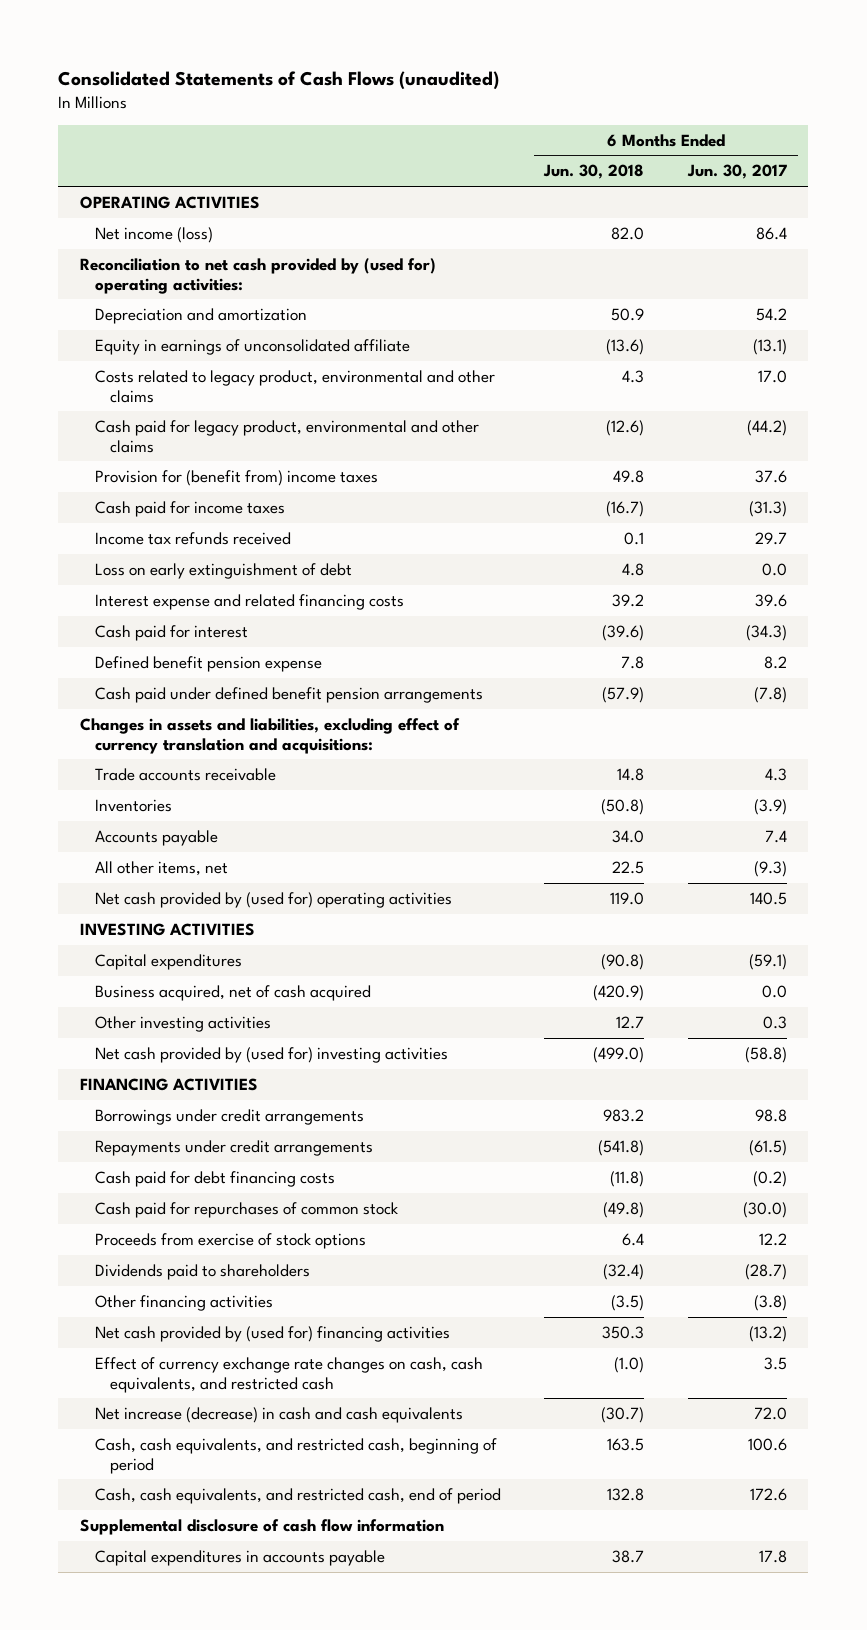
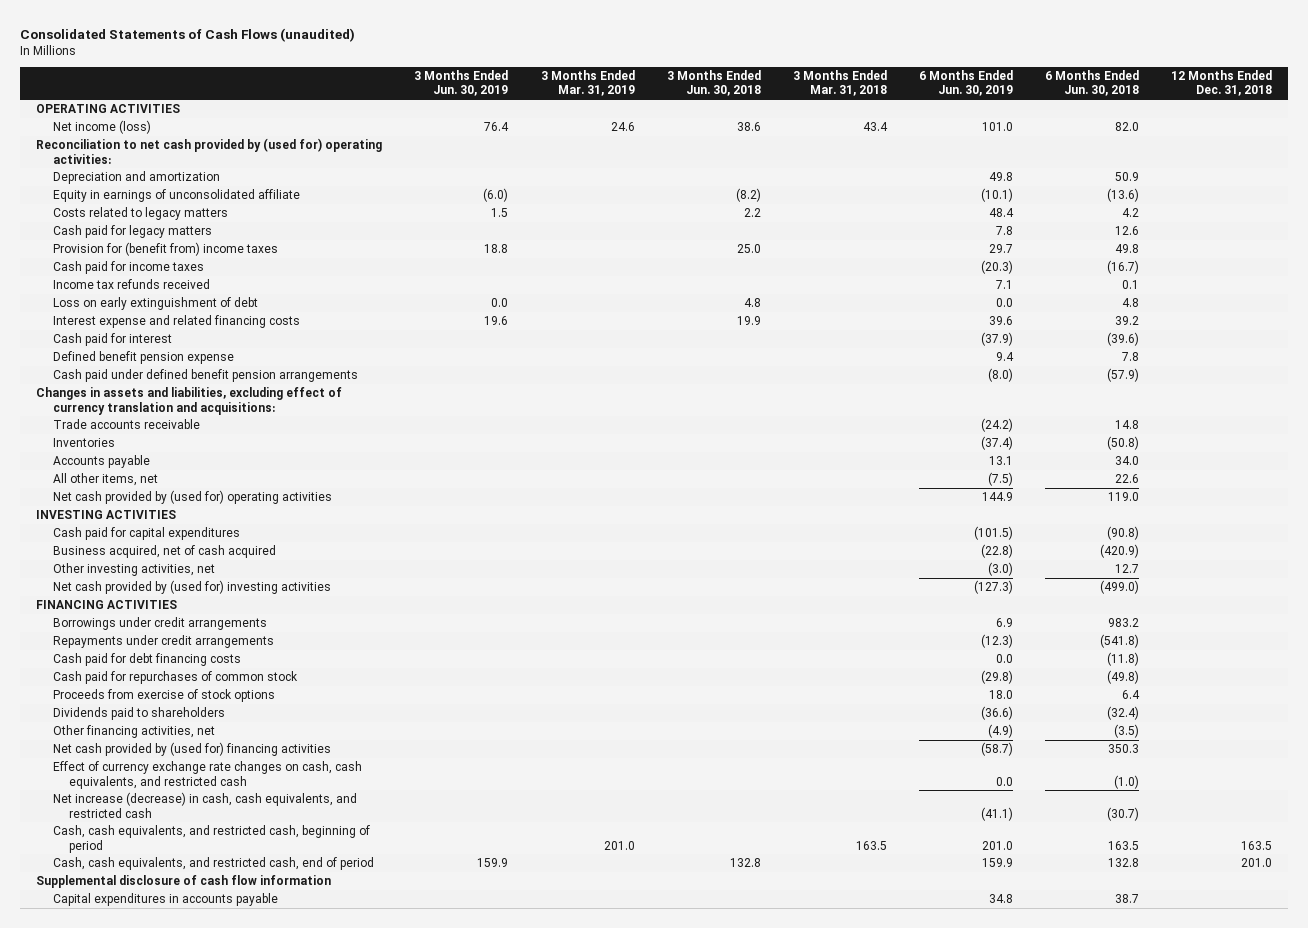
[686,164,787,180] Jun. 30, 2017 -> none
none -> [414,70,509,97] 3 Months Ended Jun. 30, 2019
none -> [540,70,635,97] 3 Months Ended Mar. 31, 2019
none -> [666,70,761,97] 3 Months Ended Jun. 30, 2018
none -> [792,70,887,97] 3 Months Ended Mar. 31, 2018
none -> [918,70,1013,97] 6 Months Ended Jun. 30, 2019
none -> [1171,70,1273,97] 12 Months Ended Dec. 31, 2018
[95,369,496,403] Costs related to legacy product, environmental and other claims -> none
[95,419,480,453] Cash paid for legacy product, environmental and other claims -> none
none -> [52,207,228,221] Costs related to legacy matters
none -> [52,225,212,239] Cash paid for legacy matters
[612,860,645,874] 22.5 -> [1115,474,1140,484] 22.6
[95,953,243,970] Capital expenditures -> [52,527,240,541] Cash paid for capital expenditures
[95,1015,272,1032] Other investing activities -> [52,563,215,577] Other investing activities, net
[95,1294,274,1311] Other financing activities -> [52,725,215,739] Other financing activities, net
[95,1406,464,1423] Net increase (decrease) in cash and cash equivalents -> [52,792,357,818] Net increase (decrease) in cash, cash equivalents, and restricted cash

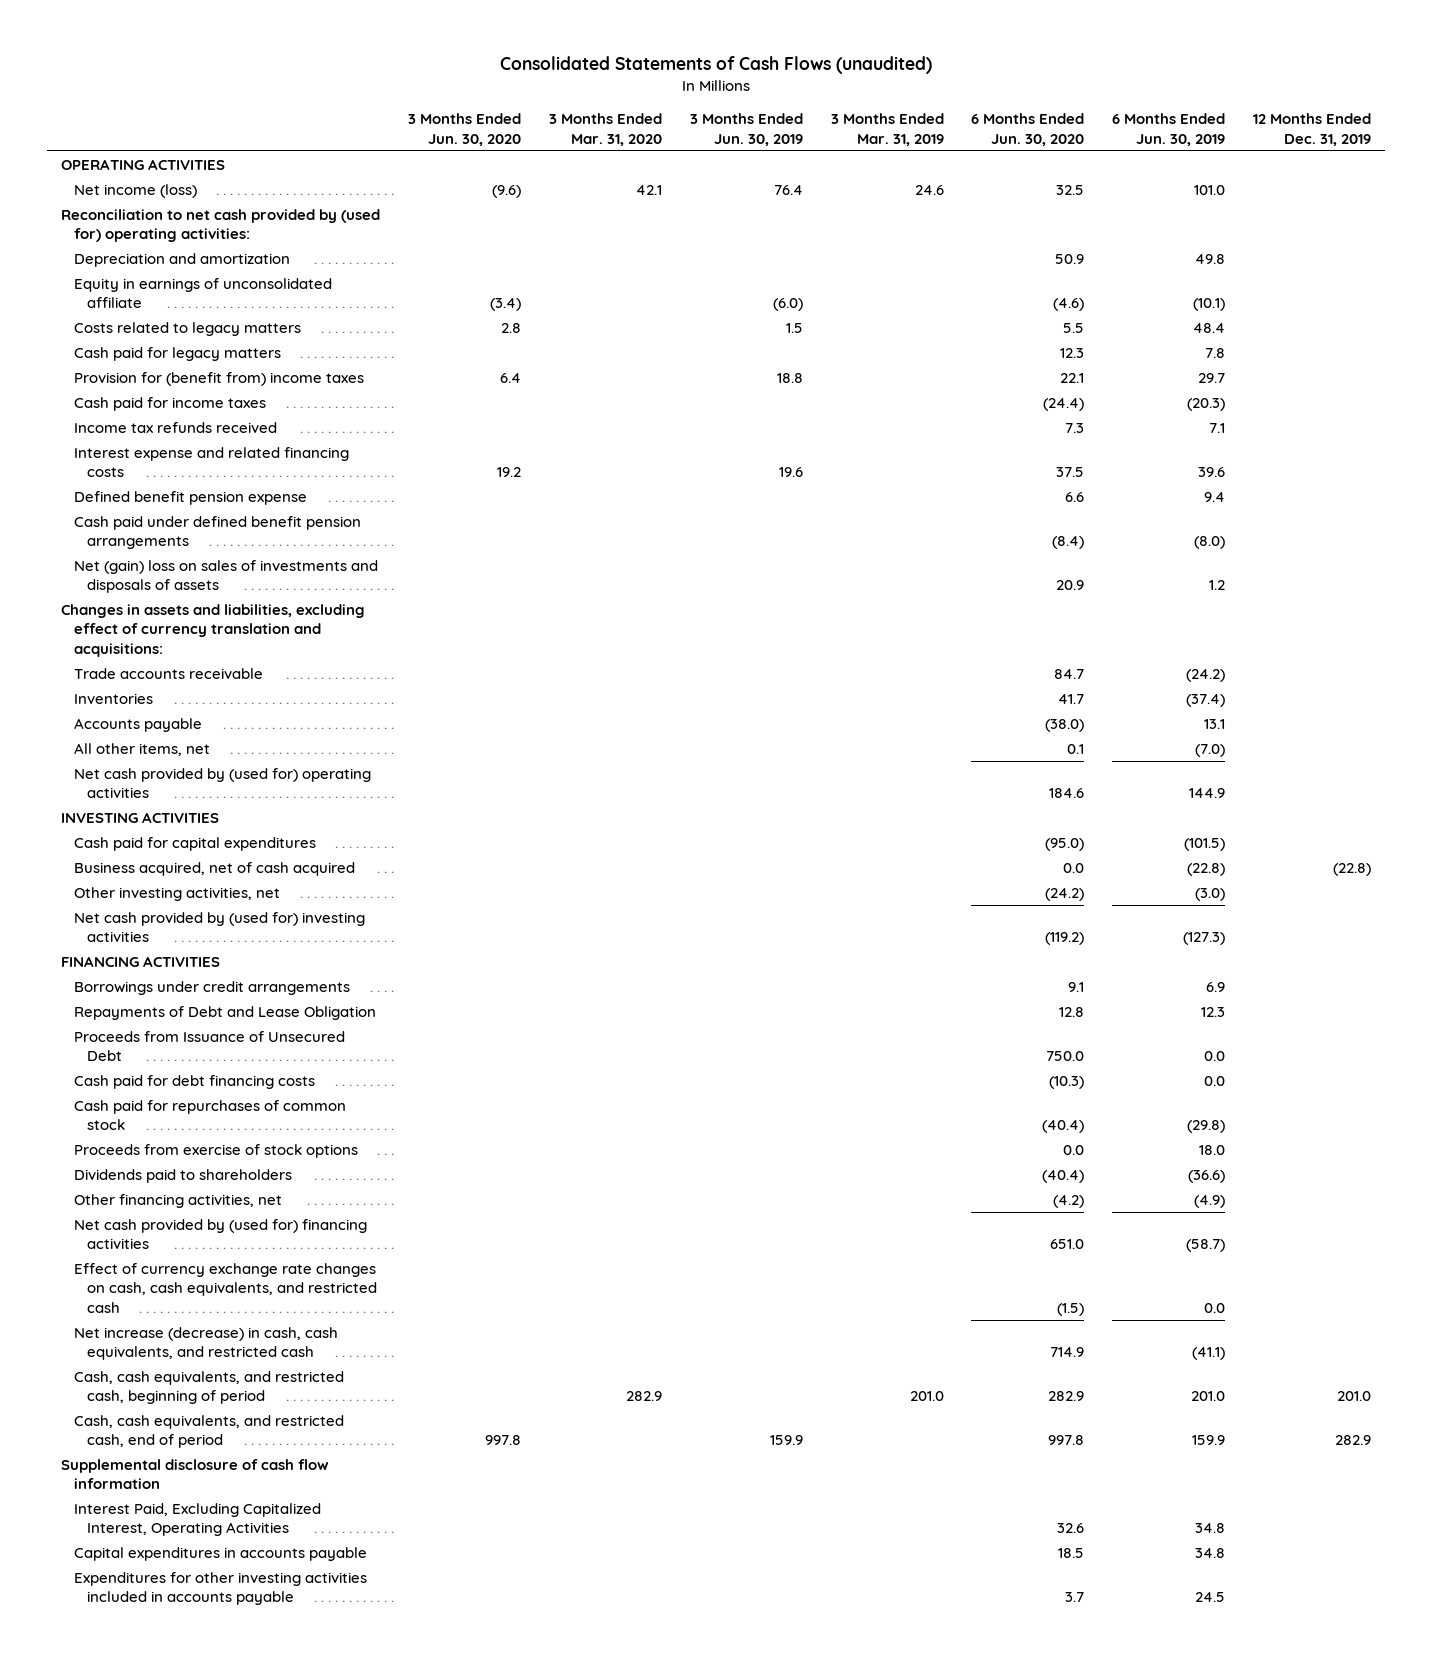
[666,70,761,97] 3 Months Ended Jun. 30, 2018 -> none
[792,70,887,97] 3 Months Ended Mar. 31, 2018 -> none
[1045,70,1140,97] 6 Months Ended Jun. 30, 2018 -> none
[1171,70,1273,97] 12 Months Ended Dec. 31, 2018 -> none
none -> [407,112,521,146] 3 Months Ended Jun. 30, 2020
none -> [548,112,662,146] 3 Months Ended Mar. 31, 2020
none -> [971,112,1085,146] 6 Months Ended Jun. 30, 2020
none -> [1253,112,1372,146] 12 Months Ended Dec. 31, 2019
[52,297,258,311] Loss on early extinguishment of debt -> none
[52,333,172,347] Cash paid for interest -> none
none -> [74,559,379,594] Net (gain) loss on sales of investments and disposals of assets
[987,472,1013,487] (7.5) -> [1195,743,1226,757] (7.0)
[52,635,274,649] Repayments under credit arrangements -> none
none -> [74,1005,377,1020] Repayments of Debt and Lease Obligation
none -> [74,1030,346,1062] Proceeds from Issuance of Unsecured Debt
none -> [74,1502,322,1537] Interest Paid, Excluding Capitalized Interest, Operating Activities
none -> [74,1571,368,1606] Expenditures for other investing activities included in accounts payable

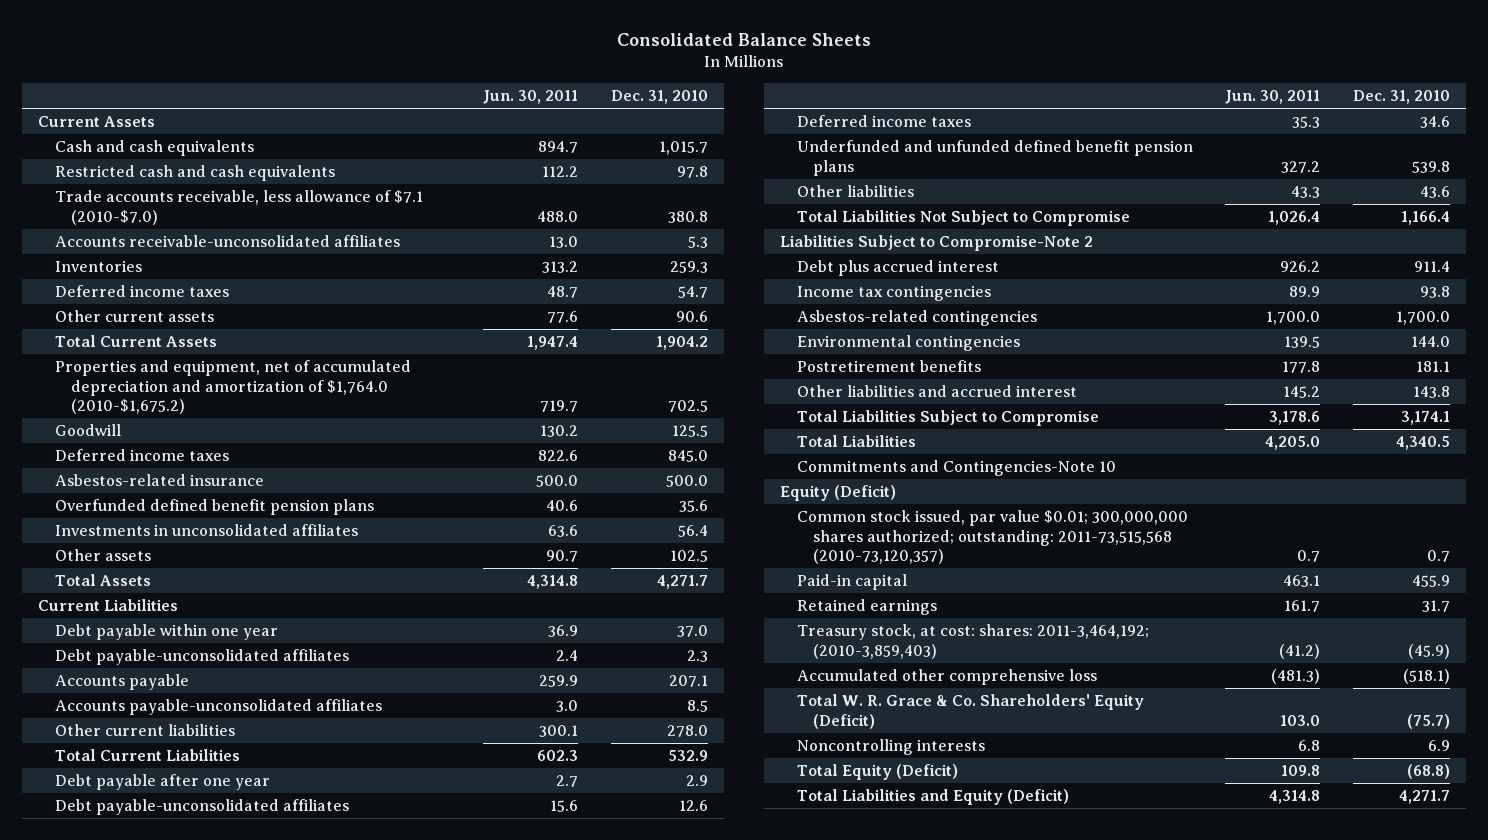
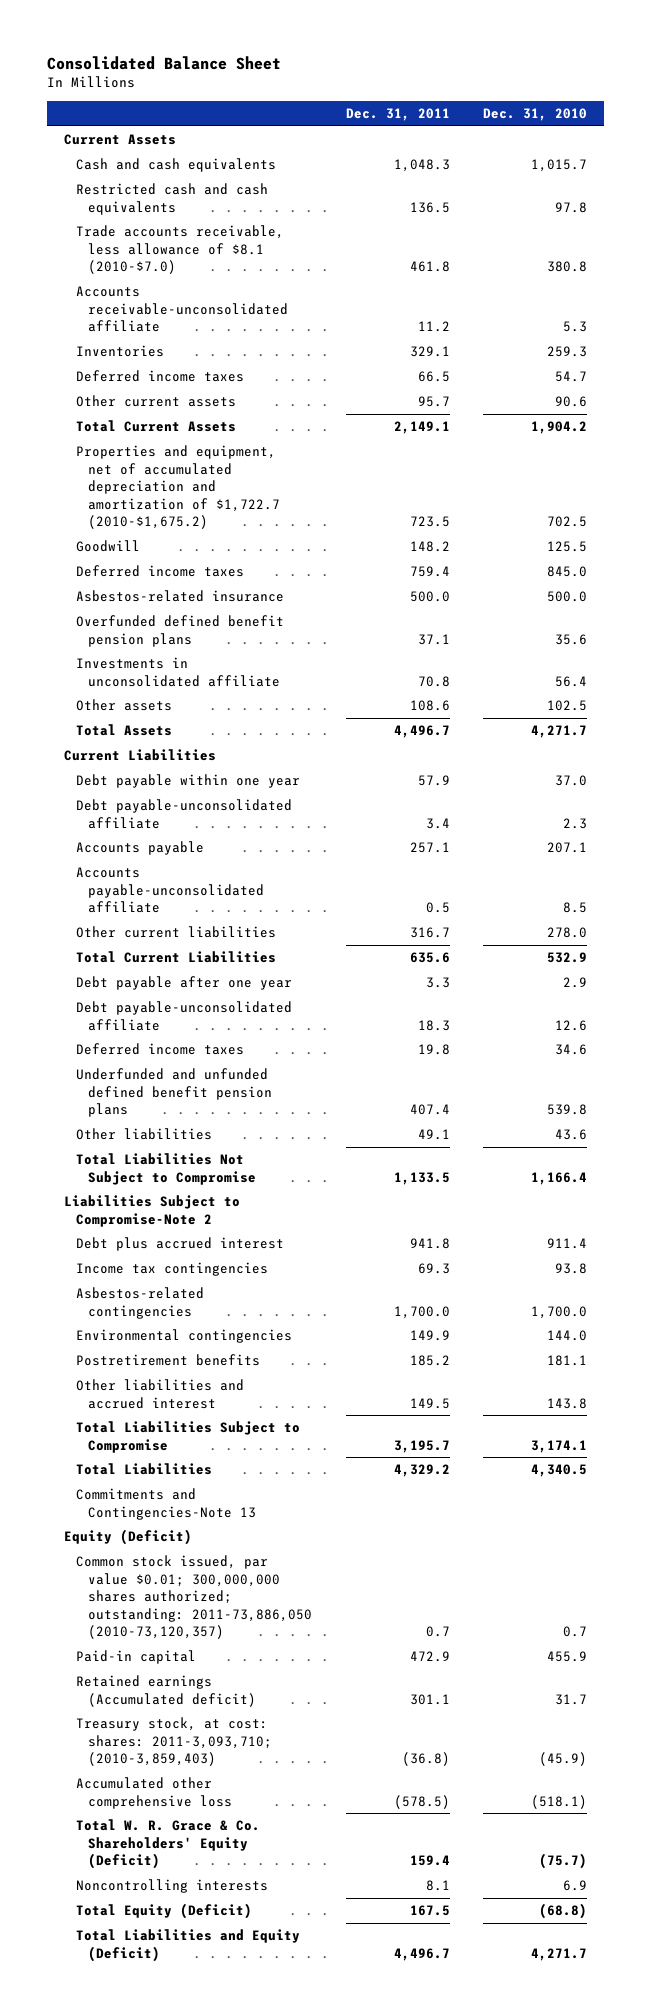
[616,33,871,47] Consolidated Balance Sheets -> [47,55,282,70] Consolidated Balance Sheet
[483,90,579,105] Jun. 30, 2011 -> none
none -> [345,108,450,122] Dec. 31, 2011
[54,189,423,225] Trade accounts receivable, less allowance of $7.1 (2010-$7.0) -> [76,225,285,275] Trade accounts receivable, less allowance of $8.1 (2010-$7.0)
[54,234,400,247] Accounts receivable-unconsolidated affiliates -> [76,286,289,333] Accounts receivable-unconsolidated affiliate
[54,359,411,415] Properties and equipment, net of accumulated depreciation and amortization of $1,764.0 (2010-$1,675.2) -> [76,445,281,530] Properties and equipment, net of accumulated depreciation and amortization of $1,722.7 (2010-$1,675.2)
[54,523,358,536] Investments in unconsolidated affiliates -> [76,657,281,687] Investments in unconsolidated affiliate
[54,648,349,665] Debt payable-unconsolidated affiliates -> [76,799,293,829] Debt payable-unconsolidated affiliate
[54,698,382,715] Accounts payable-unconsolidated affiliates -> [76,867,265,914] Accounts payable-unconsolidated affiliate
[54,798,349,815] Debt payable-unconsolidated affiliates -> [76,1001,293,1031] Debt payable-unconsolidated affiliate
[796,459,1116,476] Commitments and Contingencies-Note 10 -> [76,1488,257,1520] Commitments and Contingencies-Note 13
[796,509,1188,565] Common stock issued, par value $0.01; 300,000,000 shares authorized; outstanding: 2011-73,515,568 (2010-73,120,357) -> [76,1555,313,1640] Common stock issued, par value $0.01; 300,000,000 shares authorized; outstanding: 2011-73,886,050 (2010-73,120,357)
[796,598,937,615] Retained earnings -> [76,1675,257,1707] Retained earnings (Accumulated deficit)
[796,623,1149,659] Treasury stock, at cost: shares: 2011-3,464,192; (2010-3,859,403) -> [76,1717,273,1767] Treasury stock, at cost: shares: 2011-3,093,710; (2010-3,859,403)

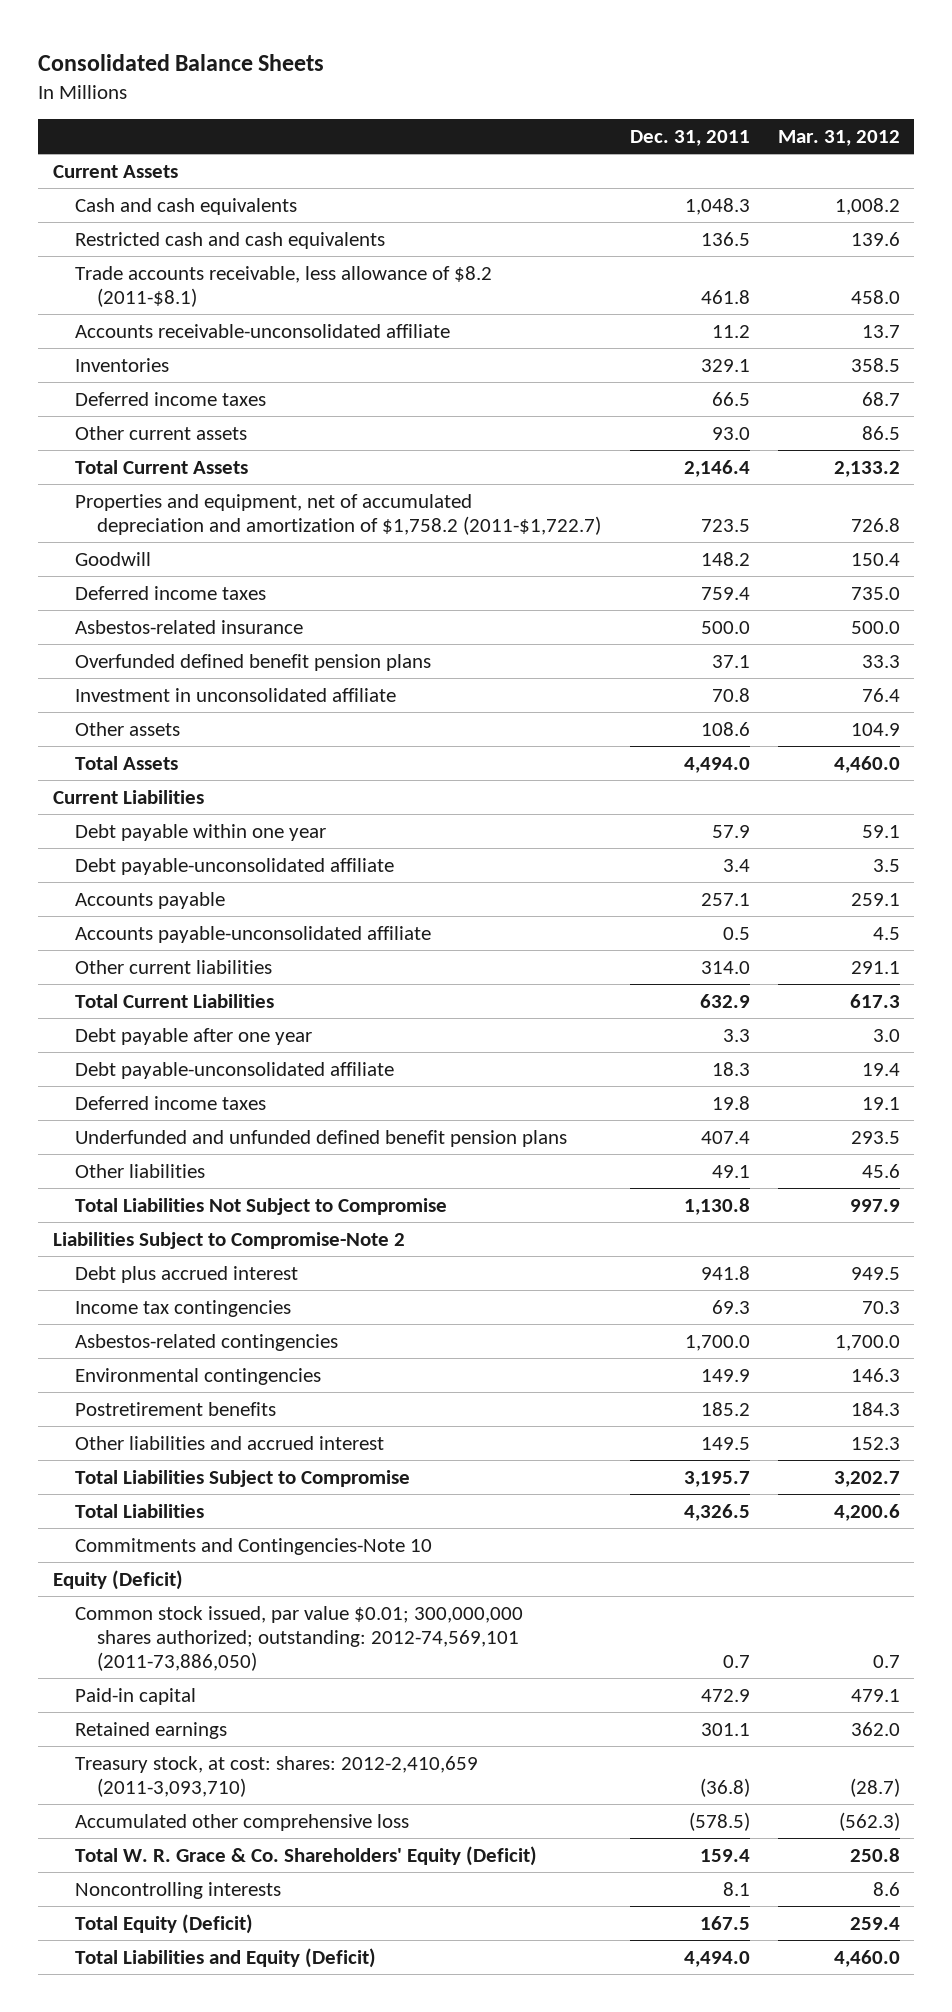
[47,55,282,70] Consolidated Balance Sheet -> [38,53,325,71] Consolidated Balance Sheets
[483,108,588,122] Dec. 31, 2010 -> none
none -> [777,129,900,146] Mar. 31, 2012
[76,225,285,275] Trade accounts receivable, less allowance of $8.1 (2010-$7.0) -> [74,265,492,307] Trade accounts receivable, less allowance of $8.2 (2011-$8.1)
[417,396,450,408] 95.7 -> [711,426,750,440] 93.0
[393,421,450,435] 2,149.1 -> [683,459,750,477] 2,146.4
[76,445,281,530] Properties and equipment, net of accumulated depreciation and amortization of $1,722.7 (2010-$1,675.2) -> [74,493,602,535] Properties and equipment, net of accumulated depreciation and amortization of $1,758.2 (2011-$1,722.7)
[76,657,281,687] Investments in unconsolidated affiliate -> [74,687,396,702] Investment in unconsolidated affiliate
[393,725,450,739] 4,496.7 -> [683,756,750,773] 4,494.0
[409,927,450,939] 316.7 -> [700,960,750,974] 314.0
[409,952,450,964] 635.6 -> [699,993,750,1008] 632.9
[393,1171,450,1185] 1,133.5 -> [683,1197,750,1215] 1,130.8
[393,1464,450,1478] 4,329.2 -> [683,1503,750,1521] 4,326.5
[76,1488,257,1520] Commitments and Contingencies-Note 13 -> [74,1537,432,1555] Commitments and Contingencies-Note 10
[76,1555,313,1640] Common stock issued, par value $0.01; 300,000,000 shares authorized; outstanding: 2011-73,886,050 (2010-73,120,357) -> [74,1605,523,1671] Common stock issued, par value $0.01; 300,000,000 shares authorized; outstanding: 2012-74,569,101 (2011-73,886,050)
[76,1675,257,1707] Retained earnings (Accumulated deficit) -> [74,1721,227,1739] Retained earnings
[76,1717,273,1767] Treasury stock, at cost: shares: 2011-3,093,710; (2010-3,859,403) -> [74,1755,478,1797] Treasury stock, at cost: shares: 2012-2,410,659 (2011-3,093,710)
[393,1947,450,1961] 4,496.7 -> [683,1950,750,1967] 4,494.0

